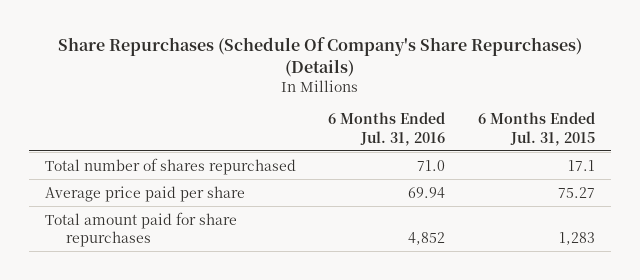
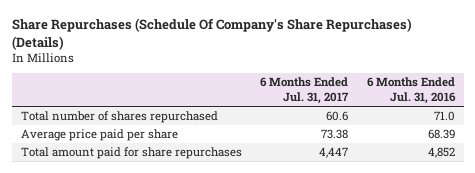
[477,112,595,146] 6 Months Ended Jul. 31, 2015 -> none
none -> [260,77,350,105] 6 Months Ended Jul. 31, 2017
[408,186,446,198] 69.94 -> [427,129,455,140] 68.39

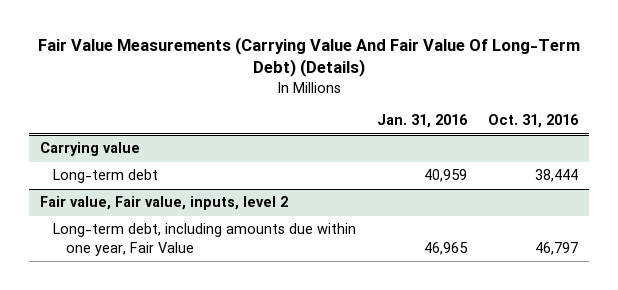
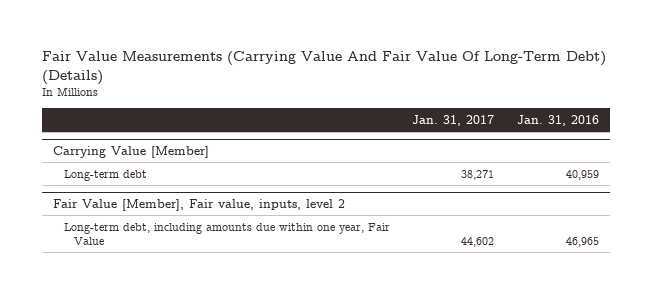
[488,114,580,129] Oct. 31, 2016 -> none
none -> [412,114,495,126] Jan. 31, 2017
[39,142,140,157] Carrying value -> [53,145,210,158] Carrying Value [Member]
[39,196,288,211] Fair value, Fair value, inputs, level 2 -> [53,198,346,211] Fair Value [Member], Fair value, inputs, level 2

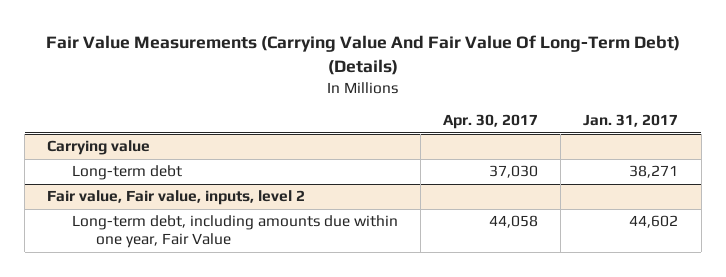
[516,114,599,126] Jan. 31, 2016 -> none
none -> [443,114,539,130] Apr. 30, 2017
[53,145,210,158] Carrying Value [Member] -> [47,140,151,156] Carrying value
[53,198,346,211] Fair Value [Member], Fair value, inputs, level 2 -> [47,190,306,206] Fair value, Fair value, inputs, level 2

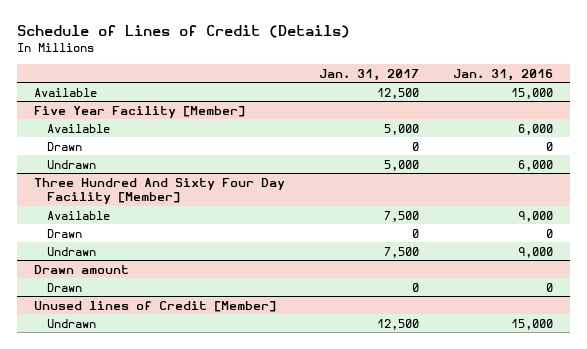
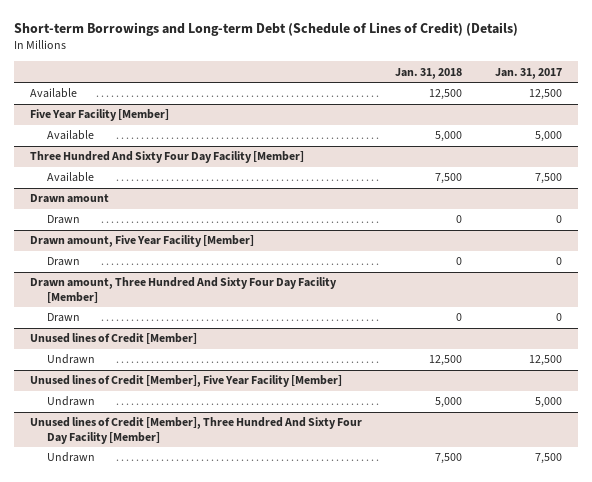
[17,24,351,38] Schedule of Lines of Credit (Details) -> [13,21,518,36] Short-term Borrowings and Long-term Debt (Schedule of Lines of Credit) (Details)
[452,68,553,81] Jan. 31, 2016 -> none
none -> [394,67,462,79] Jan. 31, 2018
[46,141,82,151] Drawn -> none
[46,159,96,169] Undrawn -> none
[46,228,82,238] Drawn -> none
[46,246,96,256] Undrawn -> none
none -> [30,235,255,248] Drawn amount, Five Year Facility [Member]
none -> [46,257,80,267] Drawn
none -> [30,277,338,303] Drawn amount, Three Hundred And Sixty Four Day Facility [Member]
none -> [46,313,80,323] Drawn
none -> [30,375,343,388] Unused lines of Credit [Member], Five Year Facility [Member]
none -> [46,396,95,407] Undrawn
none -> [30,417,363,444] Unused lines of Credit [Member], Three Hundred And Sixty Four Day Facility [Member]
none -> [46,452,95,463] Undrawn

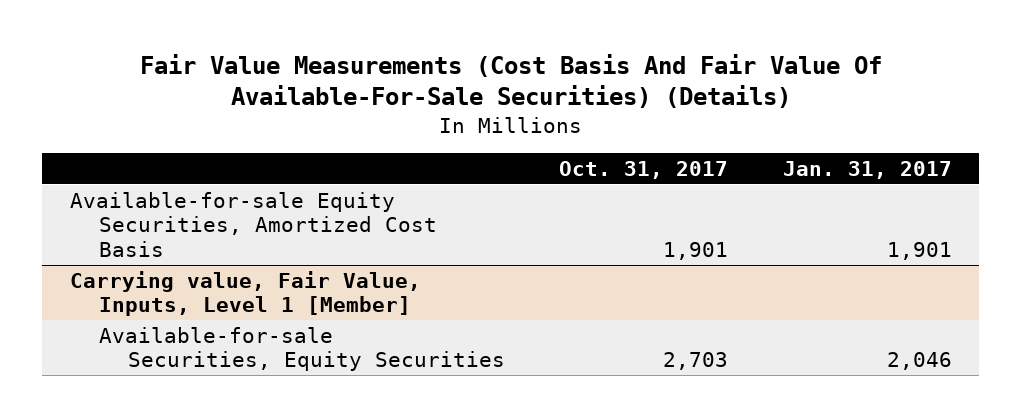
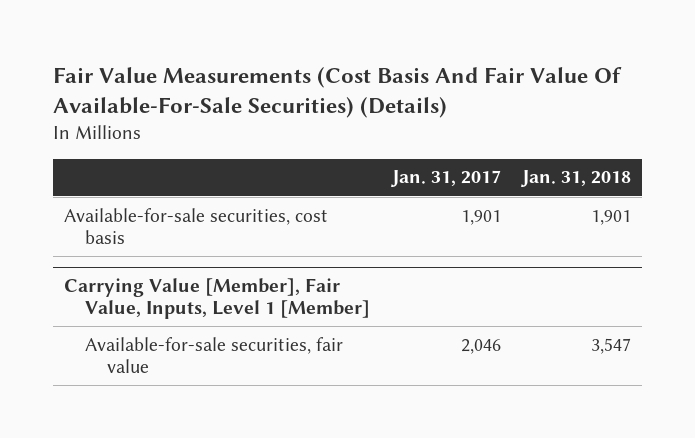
[559,160,729,179] Oct. 31, 2017 -> none
none -> [521,170,632,188] Jan. 31, 2018
[69,191,437,257] Available-for-sale Equity Securities, Amortized Cost Basis -> [63,207,328,245] Available-for-sale securities, cost basis
[69,270,421,317] Carrying value, Fair Value, Inputs, Level 1 [Member] -> [63,277,371,320] Carrying Value [Member], Fair Value, Inputs, Level 1 [Member]
[98,326,505,372] Available-for-sale Securities, Equity Securities -> [85,336,344,374] Available-for-sale securities, fair value

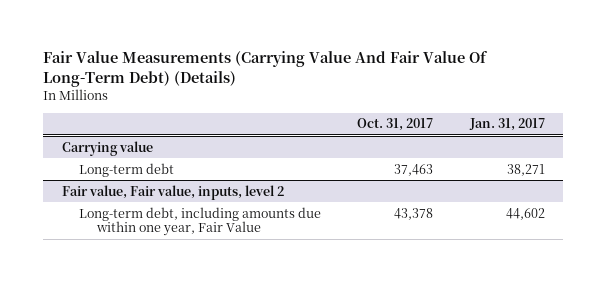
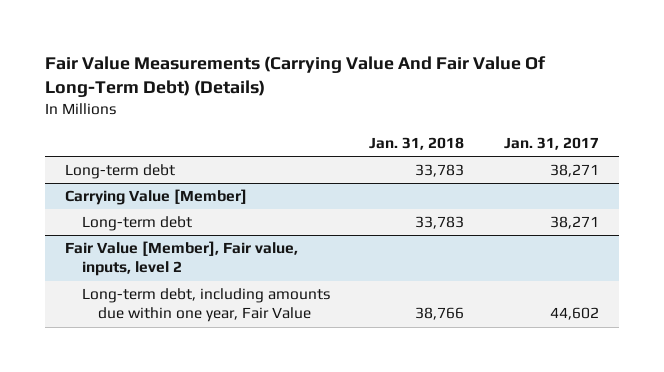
[357,118,434,132] Oct. 31, 2017 -> none
none -> [369,137,465,151] Jan. 31, 2018
[61,140,153,156] Carrying value -> none
none -> [65,189,248,206] Carrying Value [Member]
none -> [81,216,192,232] Long-term debt
[61,184,284,200] Fair value, Fair value, inputs, level 2 -> [65,241,299,277] Fair Value [Member], Fair value, inputs, level 2

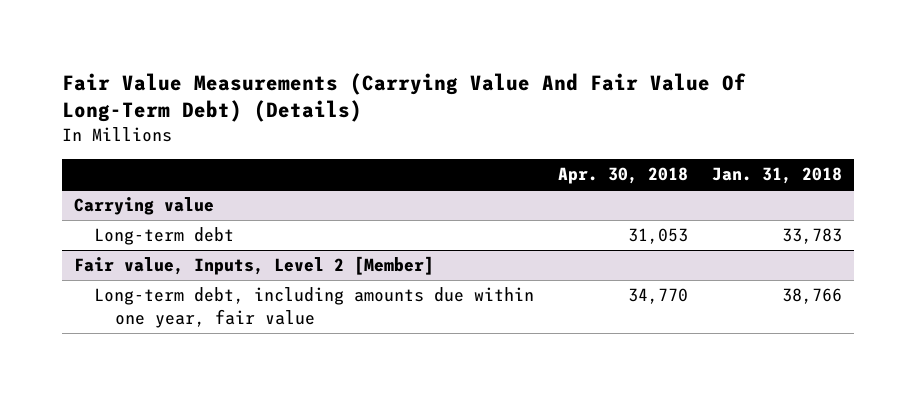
[503,137,599,151] Jan. 31, 2017 -> none
none -> [558,167,689,185] Apr. 30, 2018
[65,164,176,180] Long-term debt -> none
[65,189,248,206] Carrying Value [Member] -> [74,197,215,216] Carrying value
[65,241,299,277] Fair Value [Member], Fair value, inputs, level 2 -> [74,256,435,276] Fair value, Inputs, Level 2 [Member]
[81,288,330,323] Long-term debt, including amounts due within one year, Fair Value -> [94,287,535,329] Long-term debt, including amounts due within one year, fair value

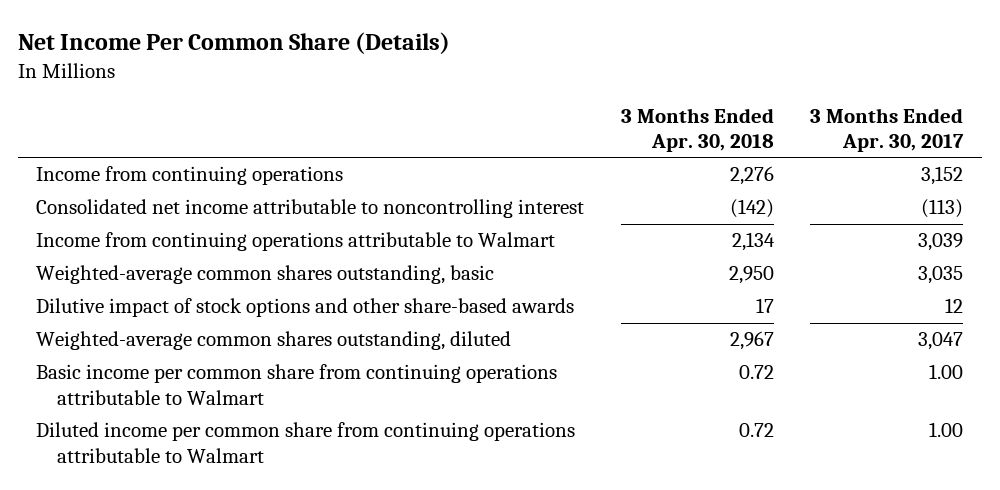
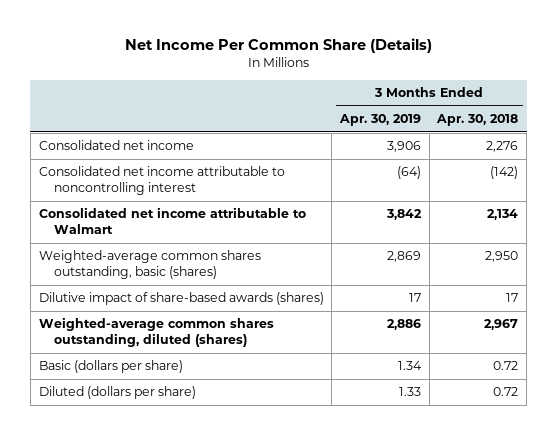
[810,107,965,153] 3 Months Ended Apr. 30, 2017 -> none
none -> [339,114,422,127] Apr. 30, 2019
[36,166,344,186] Income from continuing operations -> [38,140,194,151] Consolidated net income
[36,232,556,252] Income from continuing operations attributable to Walmart -> [38,207,306,235] Consolidated net income attributable to Walmart
[36,265,495,285] Weighted-average common shares outstanding, basic -> [38,250,261,280] Weighted-average common shares outstanding, basic (shares)
[36,298,575,318] Dilutive impact of stock options and other share-based awards -> [38,292,324,306] Dilutive impact of share-based awards (shares)
[36,331,512,351] Weighted-average common shares outstanding, diluted -> [38,317,274,348] Weighted-average common shares outstanding, diluted (shares)
[36,364,558,405] Basic income per common share from continuing operations attributable to Walmart -> [38,360,183,374] Basic (dollars per share)
[36,422,576,463] Diluted income per common share from continuing operations attributable to Walmart -> [38,386,196,400] Diluted (dollars per share)

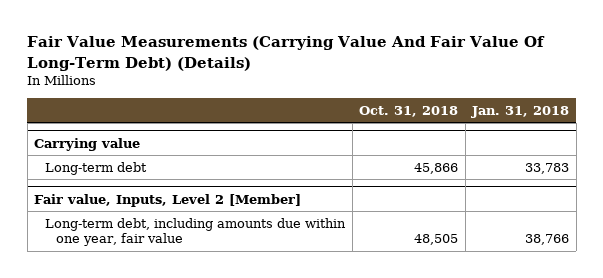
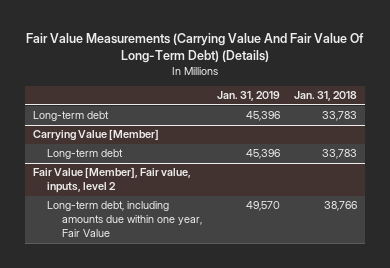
[359,105,459,117] Oct. 31, 2018 -> none
none -> [216,91,280,102] Jan. 31, 2019
[34,137,141,151] Carrying value -> none
none -> [32,129,159,142] Carrying Value [Member]
none -> [47,149,124,160] Long-term debt
[34,193,302,207] Fair value, Inputs, Level 2 [Member] -> [32,167,191,194] Fair Value [Member], Fair value, inputs, level 2
[45,217,347,247] Long-term debt, including amounts due within one year, fair value -> [47,201,202,238] Long-term debt, including amounts due within one year, Fair Value

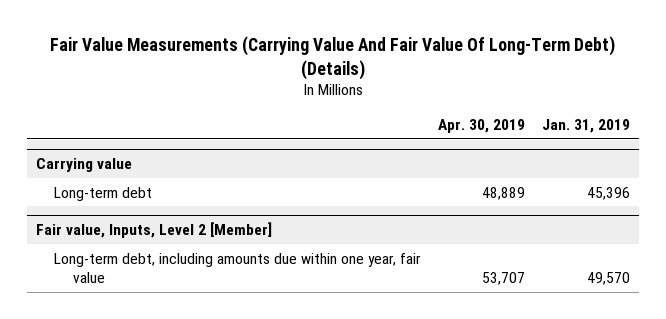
[294,91,358,102] Jan. 31, 2018 -> none
none -> [437,119,525,134] Apr. 30, 2019
[32,111,109,122] Long-term debt -> none
[32,129,159,142] Carrying Value [Member] -> [35,158,132,173] Carrying value
[32,167,191,194] Fair Value [Member], Fair value, inputs, level 2 -> [35,222,272,239] Fair value, Inputs, Level 2 [Member]
[47,201,202,238] Long-term debt, including amounts due within one year, Fair Value -> [54,252,422,283] Long-term debt, including amounts due within one year, fair value

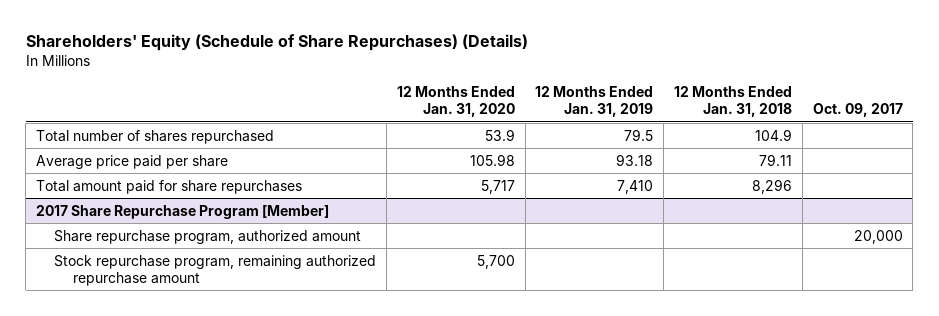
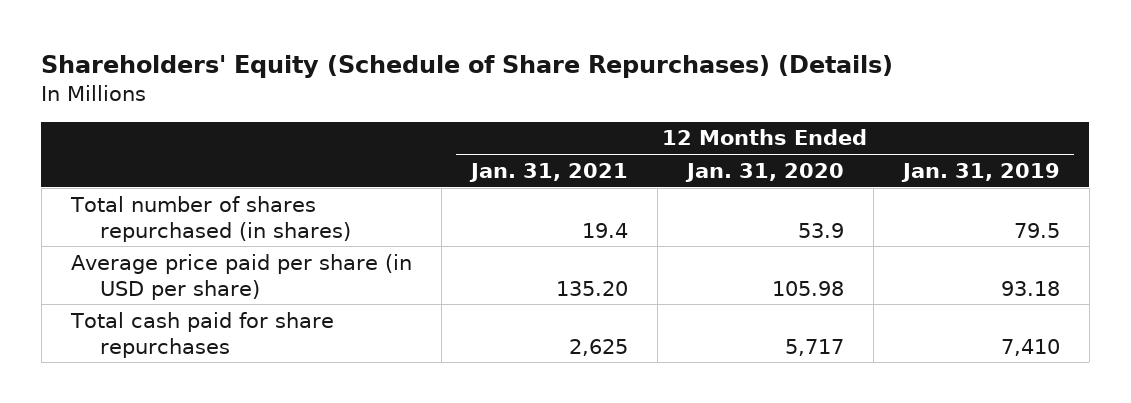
[673,86,792,118] 12 Months Ended Jan. 31, 2018 -> none
[812,103,903,118] Oct. 09, 2017 -> none
none -> [468,163,628,183] Jan. 31, 2021
[35,204,329,219] 2017 Share Repurchase Program [Member] -> none
[54,229,362,244] Share repurchase program, authorized amount -> none
[54,254,377,286] Stock repurchase program, remaining authorized repurchase amount -> none
[35,129,274,144] Total number of shares repurchased -> [69,195,351,242] Total number of shares repurchased (in shares)
[35,154,228,169] Average price paid per share -> [70,253,412,300] Average price paid per share (in USD per share)
[35,179,302,194] Total amount paid for share repurchases -> [69,311,334,358] Total cash paid for share repurchases

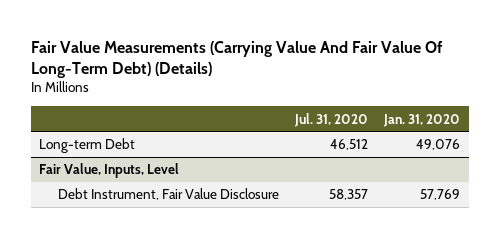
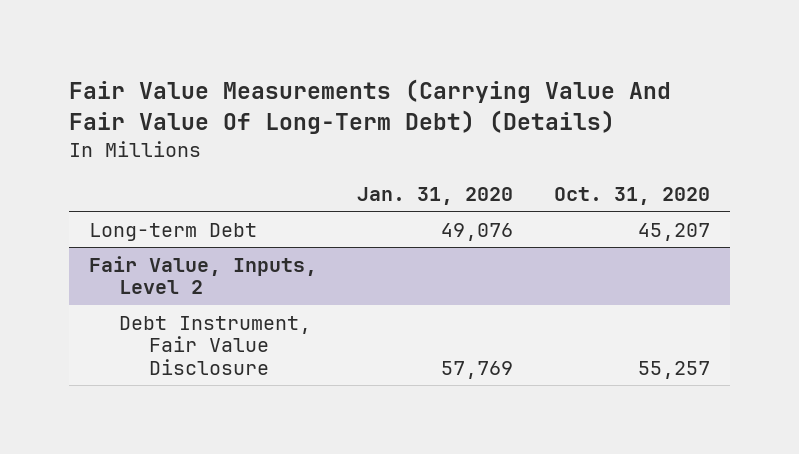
[294,112,369,127] Jul. 31, 2020 -> none
none -> [553,186,710,205] Oct. 31, 2020
[39,163,180,179] Fair Value, Inputs, Level -> [88,255,317,295] Fair Value, Inputs, Level 2

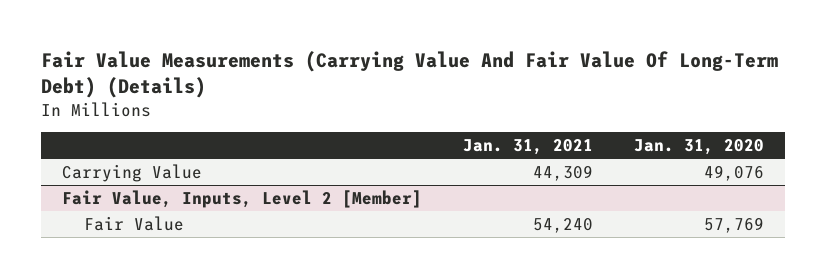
[553,186,710,205] Oct. 31, 2020 -> none
none -> [462,139,593,156] Jan. 31, 2021
[88,222,257,241] Long-term Debt -> [61,163,202,182] Carrying Value
[88,255,317,295] Fair Value, Inputs, Level 2 -> [61,189,422,208] Fair Value, Inputs, Level 2 [Member]
[119,315,312,376] Debt Instrument, Fair Value Disclosure -> [84,215,185,231] Fair Value

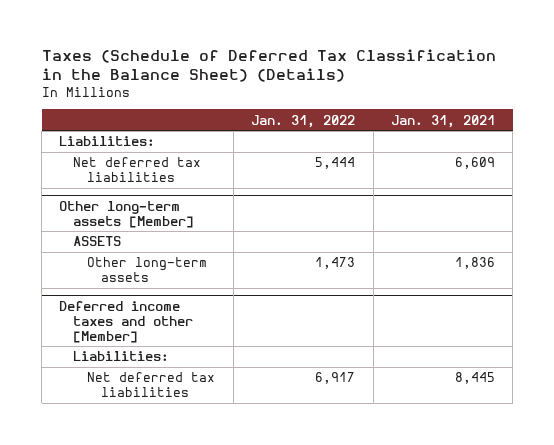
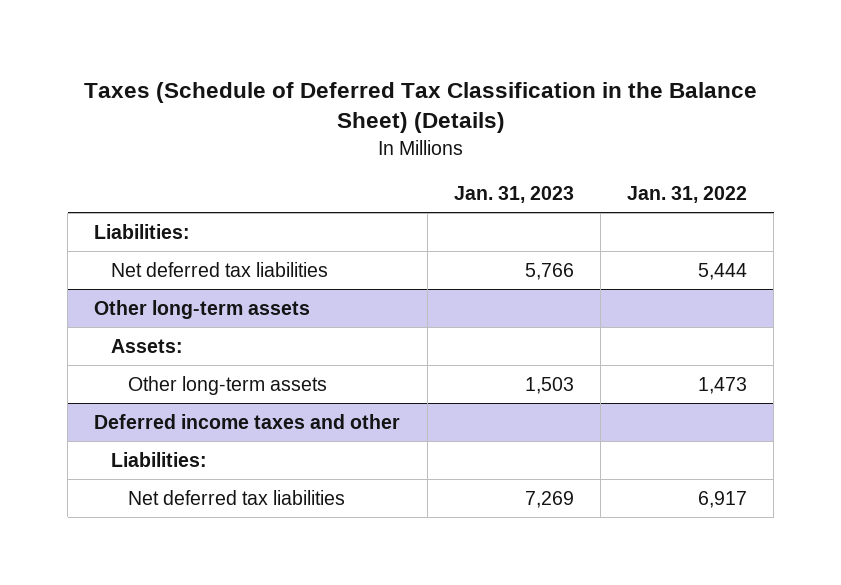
[390,114,495,128] Jan. 31, 2021 -> none
none -> [453,185,574,203] Jan. 31, 2023
[59,200,195,228] Other long-term assets [Member] -> [94,299,311,319] Other long-term assets
[73,236,122,247] ASSETS -> [111,338,184,353] Assets:
[59,300,194,343] Deferred income taxes and other [Member] -> [94,413,401,429] Deferred income taxes and other

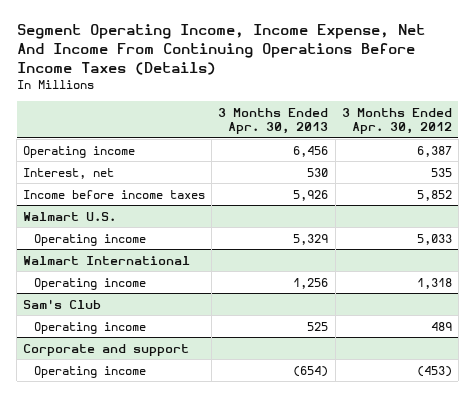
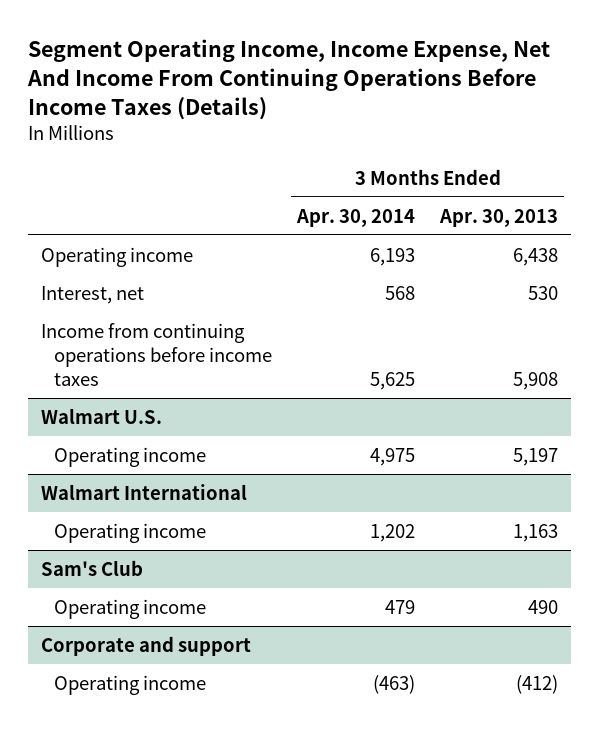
[341,107,452,135] 3 Months Ended Apr. 30, 2012 -> none
none -> [296,208,416,227] Apr. 30, 2014
[293,145,329,157] 6,456 -> [513,247,559,266] 6,438
[23,189,206,199] Income before income taxes -> [40,322,273,386] Income from continuing operations before income taxes
[293,189,329,201] 5,926 -> [513,371,559,390] 5,908
[293,233,329,245] 5,329 -> [513,447,559,466] 5,197
[293,277,329,289] 1,256 -> [513,523,559,542] 1,163
[307,321,329,331] 525 -> [528,599,559,614] 490
[293,365,329,377] (654) -> [516,674,559,694] (412)

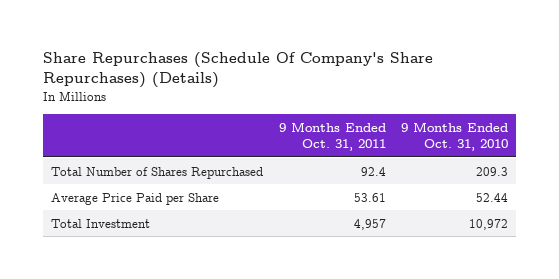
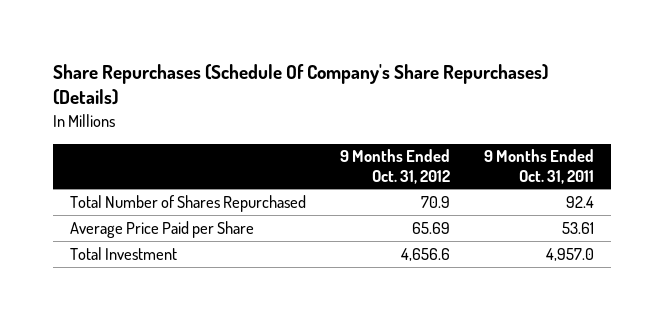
[401,121,509,152] 9 Months Ended Oct. 31, 2010 -> none
none -> [339,149,450,184] 9 Months Ended Oct. 31, 2012
[353,218,386,230] 4,957 -> [545,247,594,261] 4,957.0

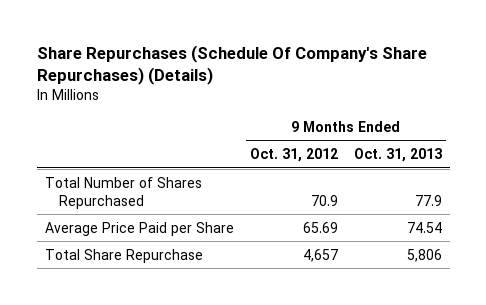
[483,149,594,184] 9 Months Ended Oct. 31, 2011 -> none
none -> [353,148,442,163] Oct. 31, 2013
[69,246,177,260] Total Investment -> [44,248,203,263] Total Share Repurchase
[400,247,450,261] 4,656.6 -> [302,248,338,262] 4,657

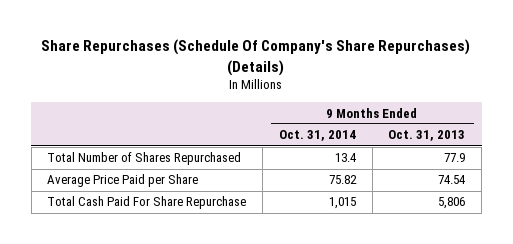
[249,148,338,163] Oct. 31, 2012 -> none
none -> [278,130,356,142] Oct. 31, 2014
[44,248,203,263] Total Share Repurchase -> [47,196,247,210] Total Cash Paid For Share Repurchase

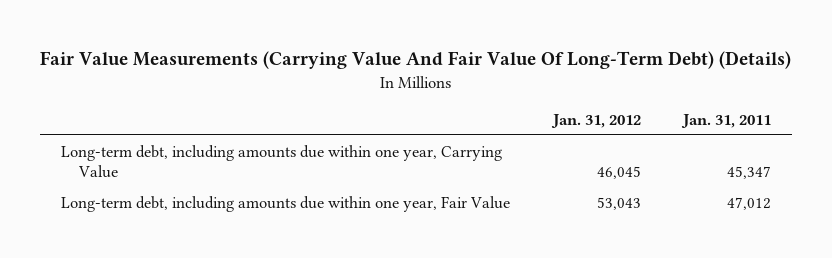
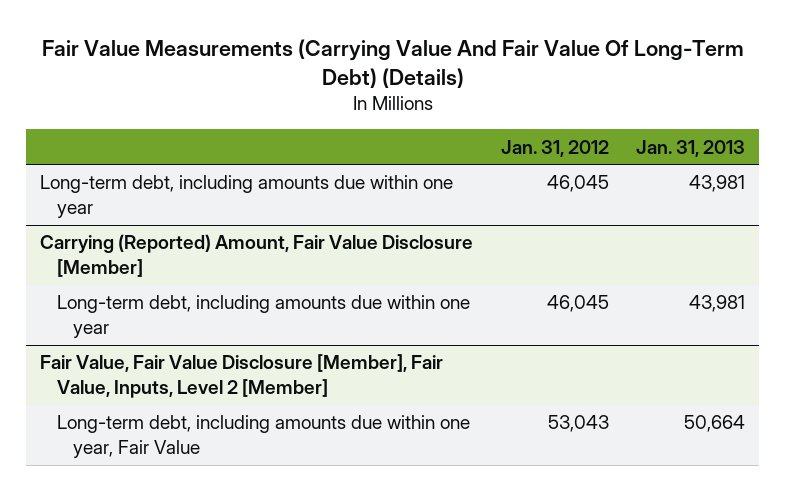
[681,113,772,128] Jan. 31, 2011 -> none
none -> [636,139,746,157] Jan. 31, 2013
[61,144,503,179] Long-term debt, including amounts due within one year, Carrying Value -> [40,175,454,218] Long-term debt, including amounts due within one year
none -> [40,234,474,277] Carrying (Reported) Amount, Fair Value Disclosure [Member]
none -> [56,295,470,338] Long-term debt, including amounts due within one year
none -> [40,354,444,398] Fair Value, Fair Value Disclosure [Member], Fair Value, Inputs, Level 2 [Member]

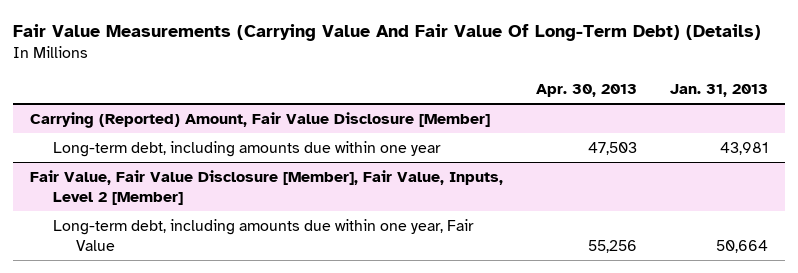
[500,139,609,157] Jan. 31, 2012 -> none
none -> [535,84,637,98] Apr. 30, 2013
[40,175,454,218] Long-term debt, including amounts due within one year -> none

